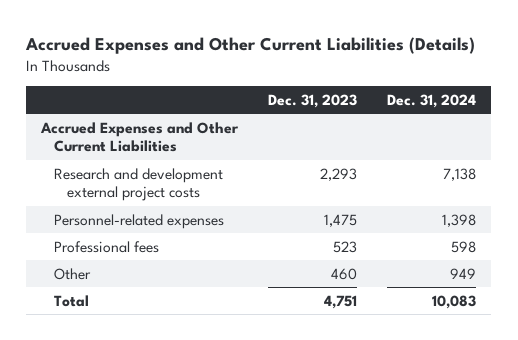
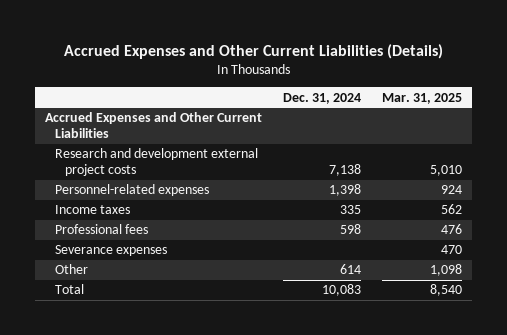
[268,93,358,108] Dec. 31, 2023 -> none
none -> [381,92,462,104] Mar. 31, 2025
none -> [55,205,131,215] Income taxes
none -> [55,245,168,257] Severance expenses
[450,267,477,279] 949 -> [340,264,362,275] 614

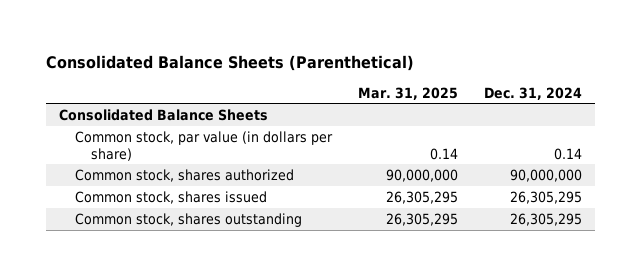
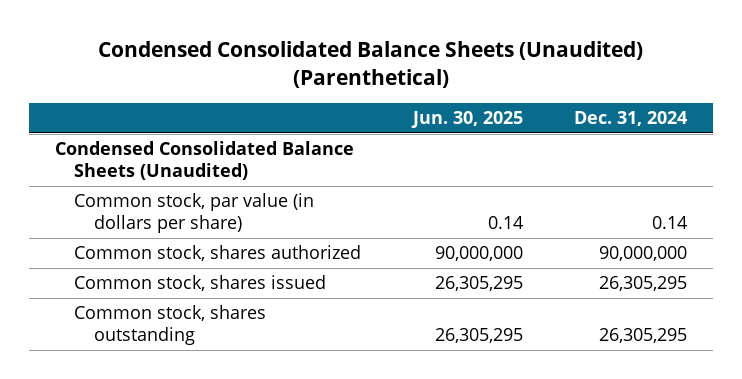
[46,54,415,71] Consolidated Balance Sheets (Parenthetical) -> [97,40,643,88] Condensed Consolidated Balance Sheets (Unaudited) (Parenthetical)
[357,86,458,100] Mar. 31, 2025 -> none
none -> [410,111,523,129] Jun. 30, 2025
[59,108,269,121] Consolidated Balance Sheets -> [54,141,354,180] Condensed Consolidated Balance Sheets (Unaudited)

